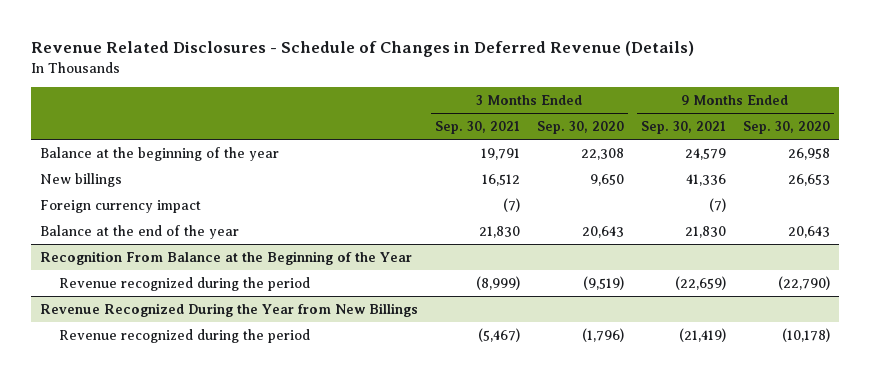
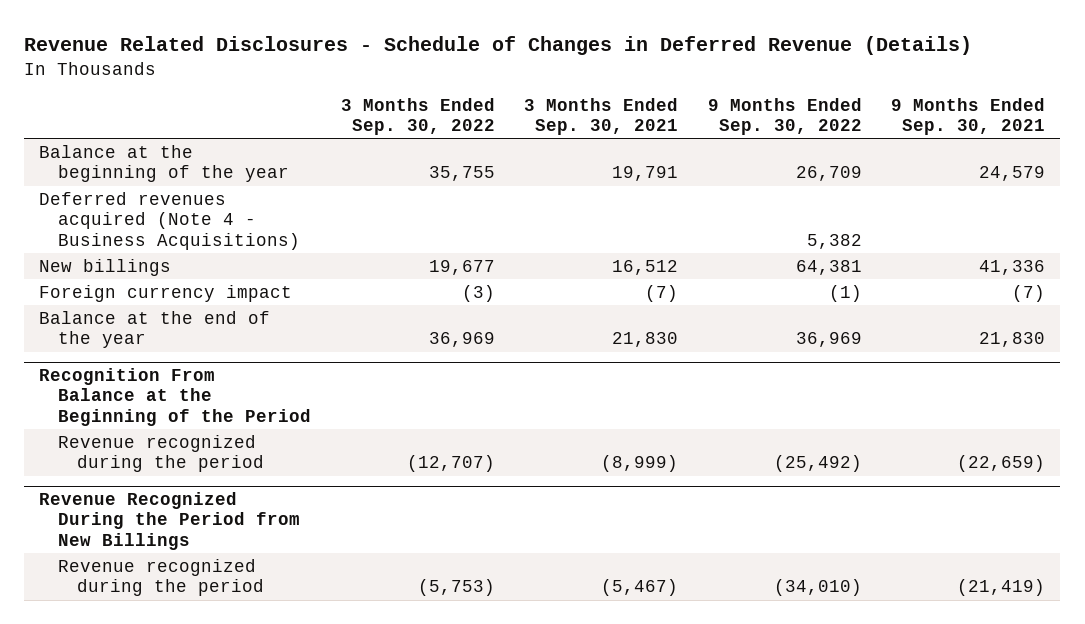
[536,121,624,135] Sep. 30, 2020 -> none
[743,121,831,135] Sep. 30, 2020 -> none
none -> [340,97,495,135] 3 Months Ended Sep. 30, 2022
none -> [707,97,862,135] 9 Months Ended Sep. 30, 2022
none -> [39,191,301,250] Deferred revenues acquired (Note 4 - Business Acquisitions)
[39,251,412,266] Recognition From Balance at the Beginning of the Year -> [39,368,312,426] Recognition From Balance at the Beginning of the Period
[39,303,418,318] Revenue Recognized During the Year from New Billings -> [39,492,301,550] Revenue Recognized During the Period from New Billings

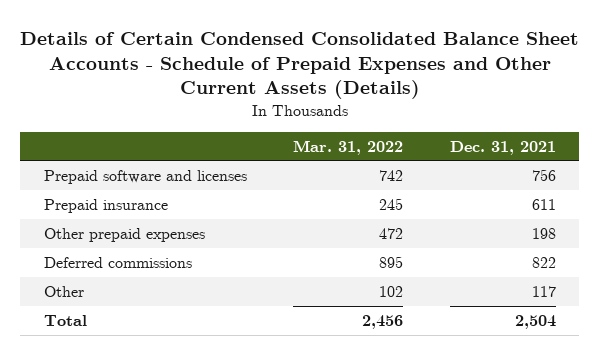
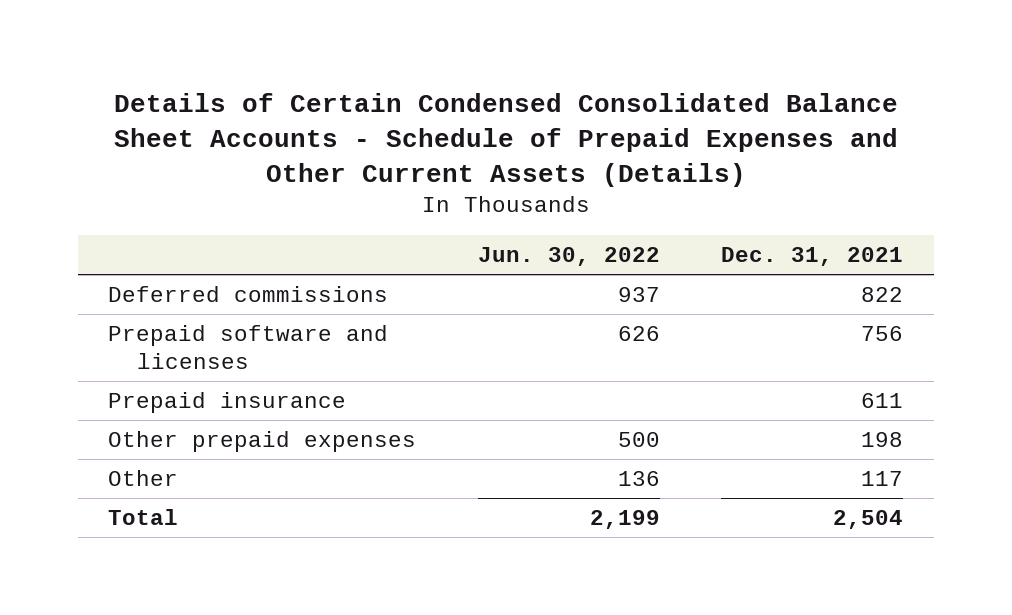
[293,139,404,155] Mar. 31, 2022 -> none
none -> [477,246,660,266] Jun. 30, 2022
[43,256,192,268] Deferred commissions -> [108,286,389,303] Deferred commissions

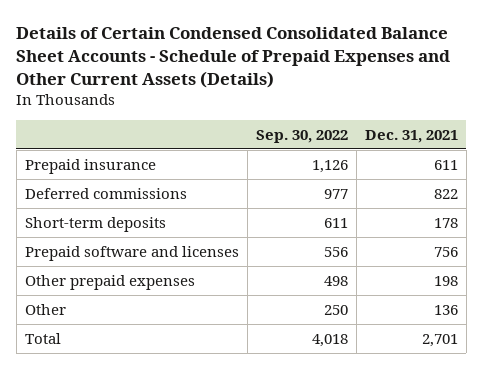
[477,246,660,266] Jun. 30, 2022 -> none
none -> [255,129,348,143] Sep. 30, 2022
[108,392,347,414] Prepaid insurance -> [24,158,156,174] Prepaid insurance
none -> [24,216,166,232] Short-term deposits
[861,471,904,487] 117 -> [433,304,458,315] 136
[833,510,904,530] 2,504 -> [421,333,458,347] 2,701

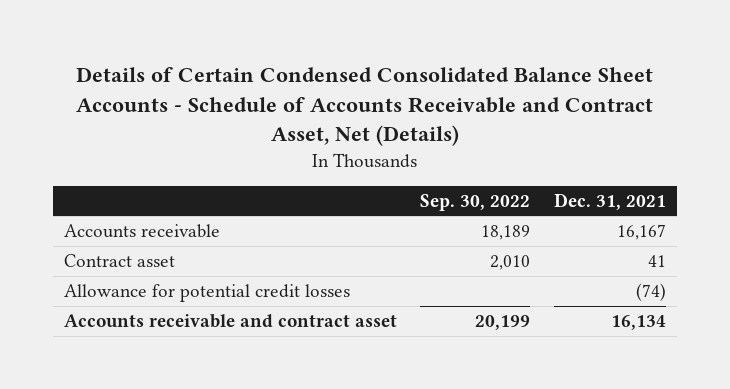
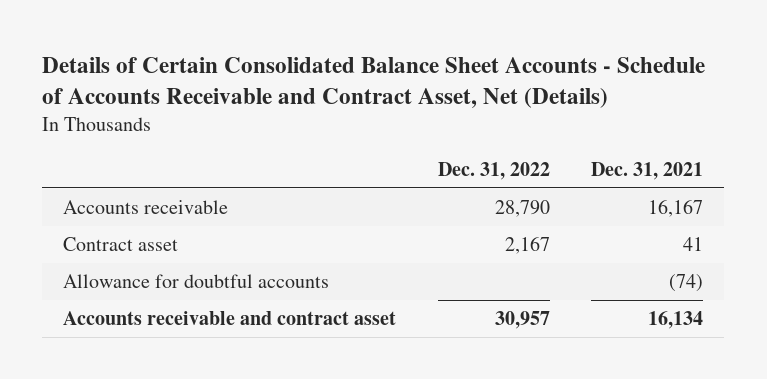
[75,67,653,147] Details of Certain Condensed Consolidated Balance Sheet Accounts - Schedule of Accounts Receivable and Contract Asset, Net (Details) -> [42,57,706,110] Details of Certain Consolidated Balance Sheet Accounts - Schedule of Accounts Receivable and Contract Asset, Net (Details)
[420,193,531,211] Sep. 30, 2022 -> none
none -> [437,162,550,181] Dec. 31, 2022
[64,284,351,303] Allowance for potential credit losses -> [63,274,330,289] Allowance for doubtful accounts

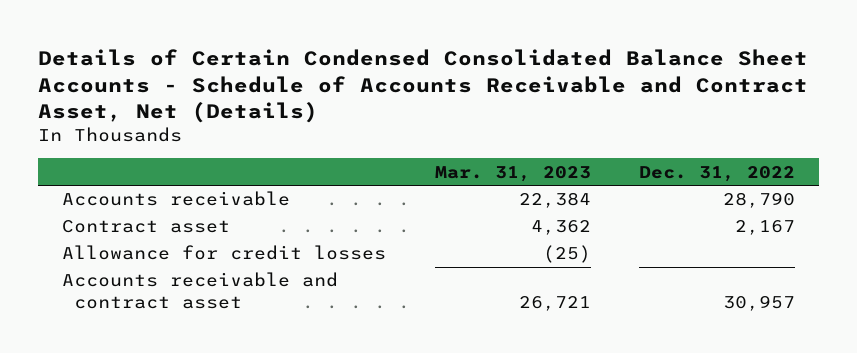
[42,57,706,110] Details of Certain Consolidated Balance Sheet Accounts - Schedule of Accounts Receivable and Contract Asset, Net (Details) -> [38,48,809,124] Details of Certain Condensed Consolidated Balance Sheet Accounts - Schedule of Accounts Receivable and Contract Asset, Net (Details)
[591,162,704,181] Dec. 31, 2021 -> none
none -> [434,165,591,182] Mar. 31, 2023
[63,274,330,289] Allowance for doubtful accounts -> [62,245,387,261] Allowance for credit losses

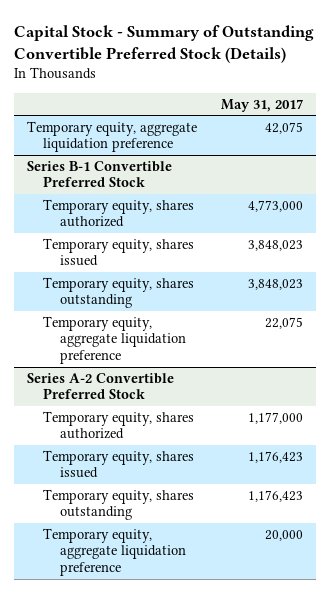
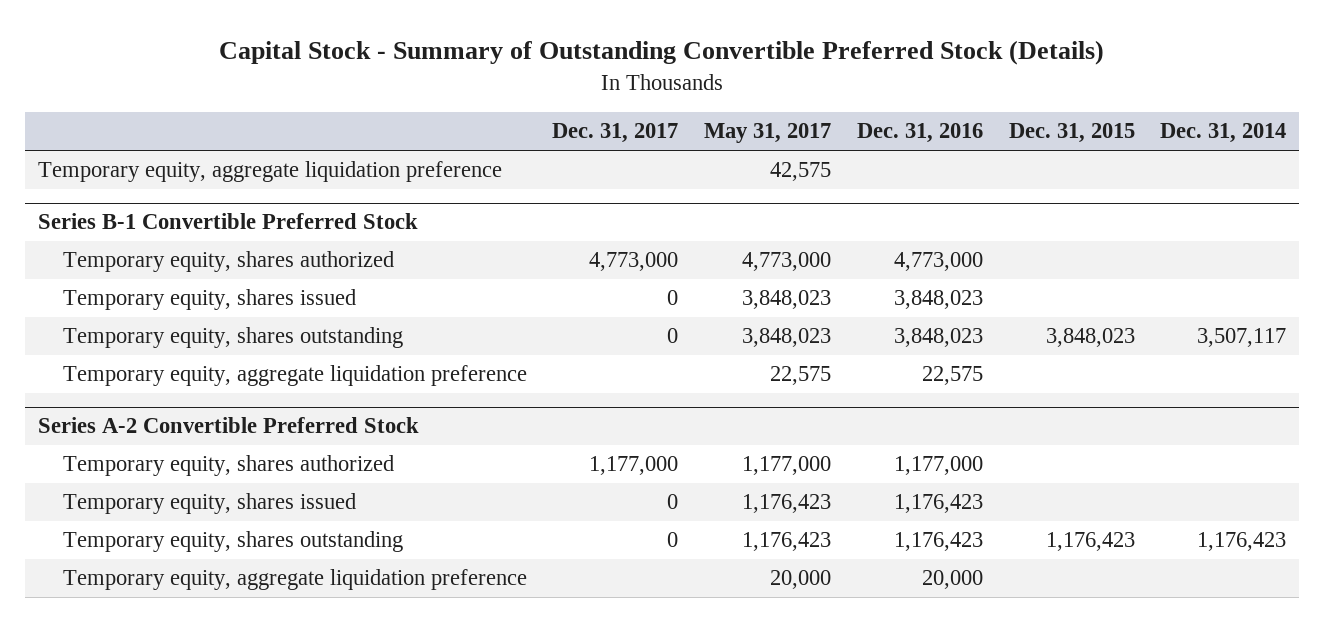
none -> [552,123,679,144] Dec. 31, 2017
none -> [856,123,983,144] Dec. 31, 2016
none -> [1008,123,1135,144] Dec. 31, 2015
none -> [1160,123,1287,144] Dec. 31, 2014
[265,121,304,134] 42,075 -> [770,162,832,182] 42,575
[265,316,304,329] 22,075 -> [770,366,832,386] 22,575

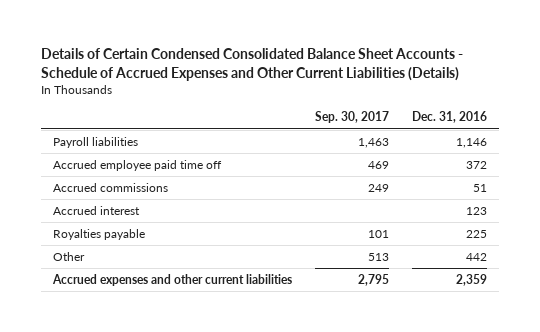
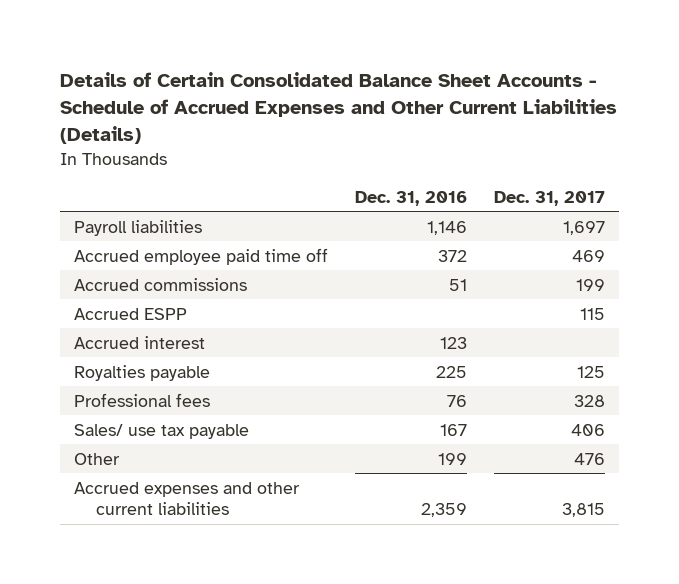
[41,48,464,81] Details of Certain Condensed Consolidated Balance Sheet Accounts - Schedule of Accrued Expenses and Other Current Liabilities (Details) -> [59,71,617,145] Details of Certain Consolidated Balance Sheet Accounts - Schedule of Accrued Expenses and Other Current Liabilities (Details)
[315,111,390,124] Sep. 30, 2017 -> none
none -> [494,190,606,206] Dec. 31, 2017
none -> [73,307,187,320] Accrued ESPP
none -> [73,392,210,407] Professional fees
none -> [73,423,249,439] Sales/ use tax payable
[466,252,488,261] 442 -> [438,452,468,465] 199

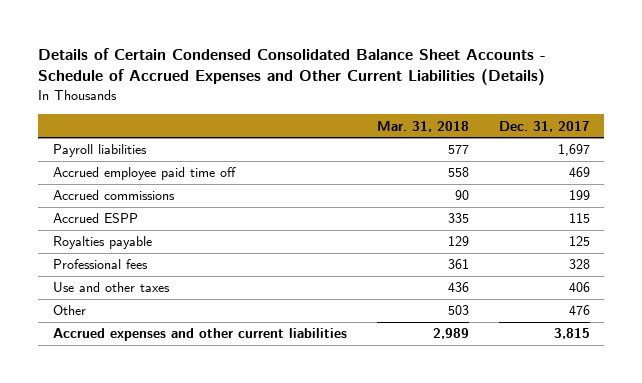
[59,71,617,145] Details of Certain Consolidated Balance Sheet Accounts - Schedule of Accrued Expenses and Other Current Liabilities (Details) -> [37,47,546,86] Details of Certain Condensed Consolidated Balance Sheet Accounts - Schedule of Accrued Expenses and Other Current Liabilities (Details)
[355,190,468,206] Dec. 31, 2016 -> none
none -> [376,120,469,132] Mar. 31, 2018
[73,335,205,349] Accrued interest -> none
[73,423,249,439] Sales/ use tax payable -> none
none -> [52,282,170,293] Use and other taxes

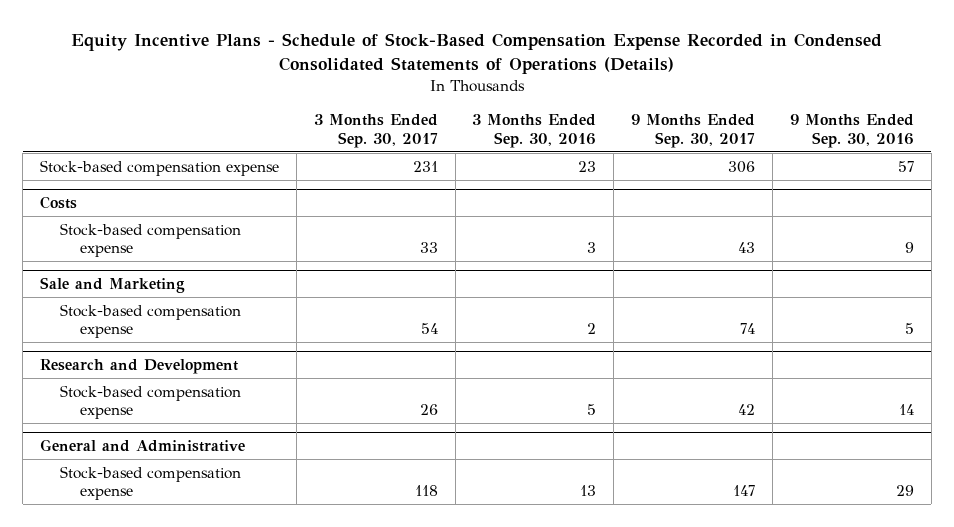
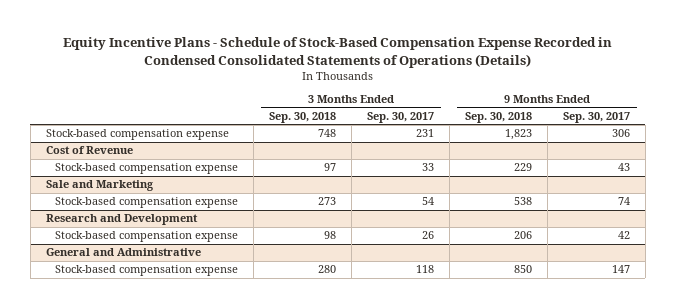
[472,114,597,148] 3 Months Ended Sep. 30, 2016 -> none
[789,114,914,148] 9 Months Ended Sep. 30, 2016 -> none
none -> [268,111,336,123] Sep. 30, 2018
none -> [464,111,532,123] Sep. 30, 2018
[39,195,77,209] Costs -> [45,146,133,155] Cost of Revenue

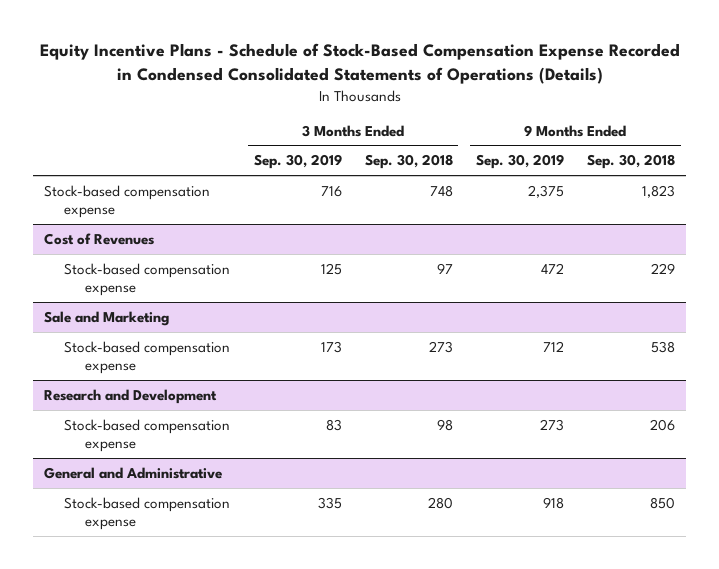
[366,111,434,123] Sep. 30, 2017 -> none
[562,111,630,123] Sep. 30, 2017 -> none
none -> [253,154,342,170] Sep. 30, 2019
none -> [475,154,564,170] Sep. 30, 2019
[45,146,133,155] Cost of Revenue -> [44,232,155,245] Cost of Revenues

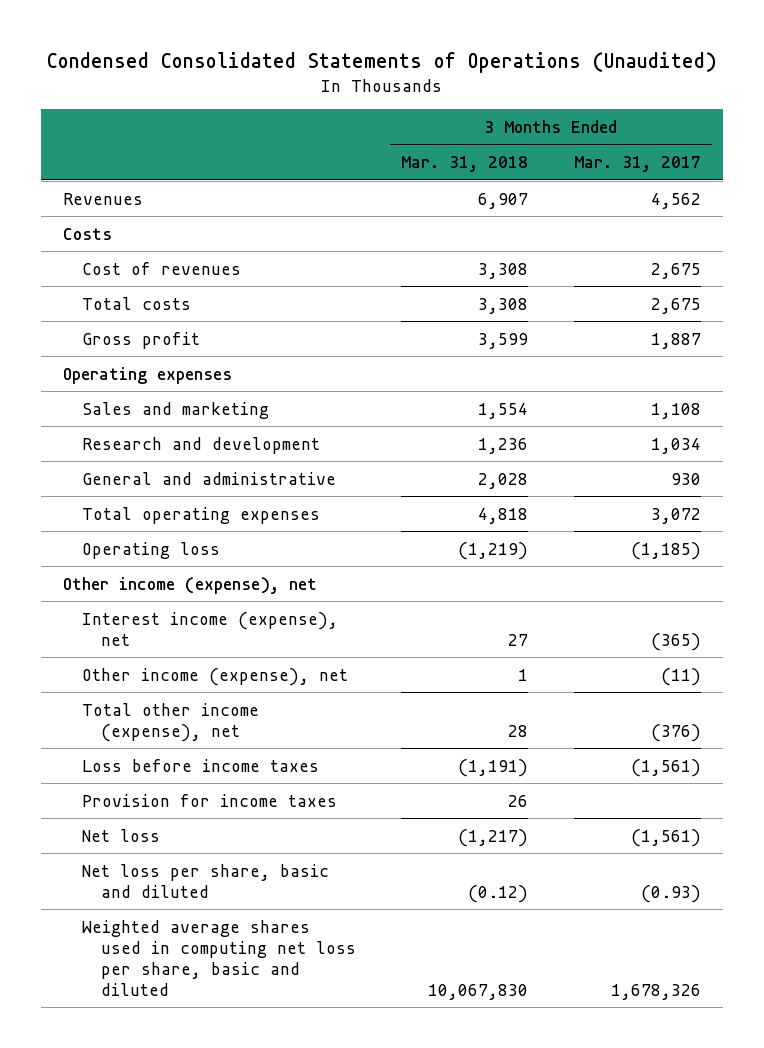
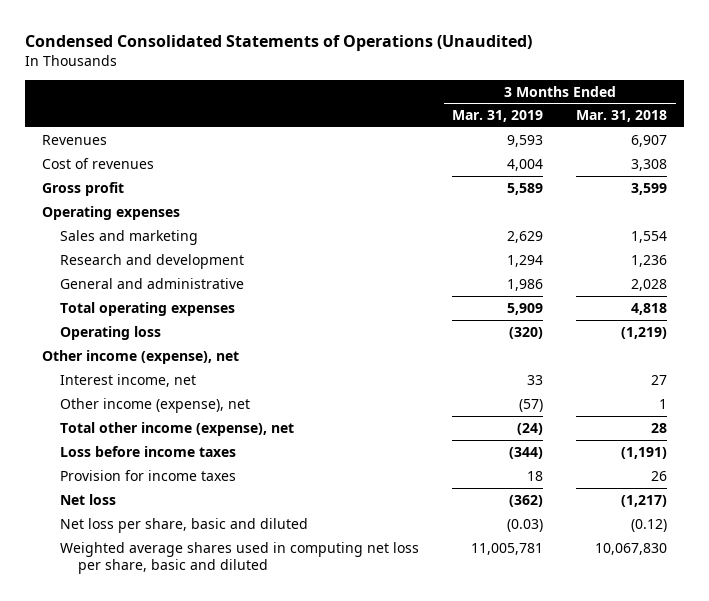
[573,156,701,173] Mar. 31, 2017 -> none
none -> [452,110,544,123] Mar. 31, 2019
[63,227,113,240] Costs -> none
[82,296,192,310] Total costs -> none
[82,611,339,646] Interest income (expense), net -> [60,373,197,387] Interest income, net

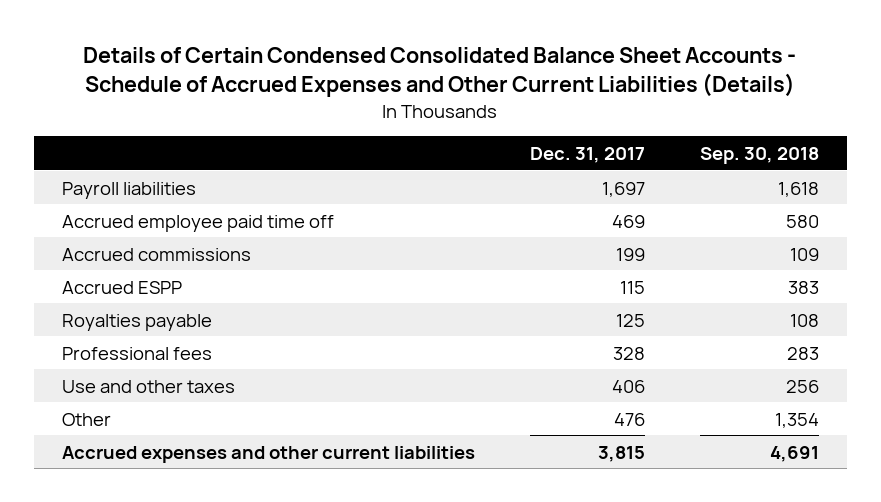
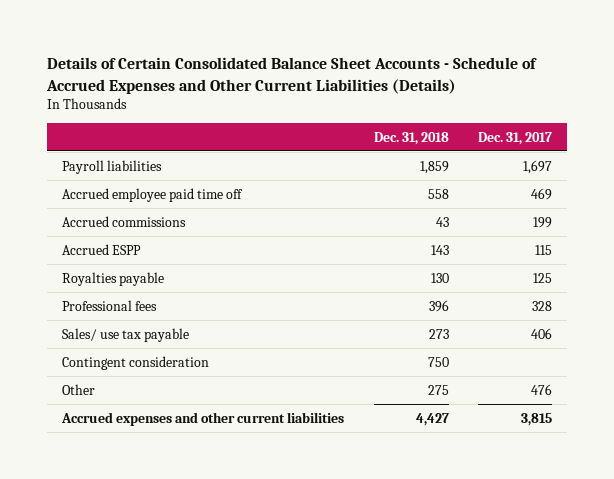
[83,47,797,98] Details of Certain Condensed Consolidated Balance Sheet Accounts - Schedule of Accrued Expenses and Other Current Liabilities (Details) -> [46,56,538,94] Details of Certain Consolidated Balance Sheet Accounts - Schedule of Accrued Expenses and Other Current Liabilities (Details)
[700,146,820,164] Sep. 30, 2018 -> none
none -> [373,131,449,145] Dec. 31, 2018
[61,379,235,393] Use and other taxes -> [61,327,189,342] Sales/ use tax payable
none -> [61,355,209,370] Contingent consideration

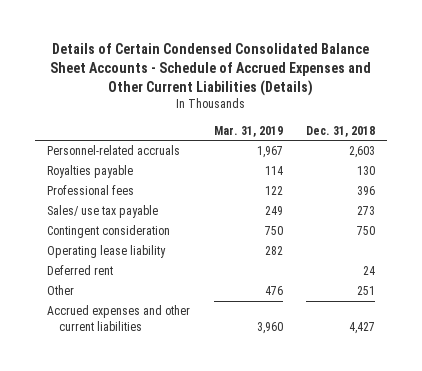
[46,56,538,94] Details of Certain Consolidated Balance Sheet Accounts - Schedule of Accrued Expenses and Other Current Liabilities (Details) -> [50,42,372,96] Details of Certain Condensed Consolidated Balance Sheet Accounts - Schedule of Accrued Expenses and Other Current Liabilities (Details)
[478,131,553,145] Dec. 31, 2017 -> none
none -> [213,125,283,137] Mar. 31, 2019
[61,159,162,174] Payroll liabilities -> none
[61,187,243,202] Accrued employee paid time off -> none
[61,215,186,227] Accrued commissions -> none
[61,243,141,255] Accrued ESPP -> none
none -> [46,145,180,156] Personnel-related accruals
none -> [46,245,166,259] Operating lease liability
none -> [46,265,113,276] Deferred rent
[427,384,449,395] 275 -> [357,286,376,296] 251

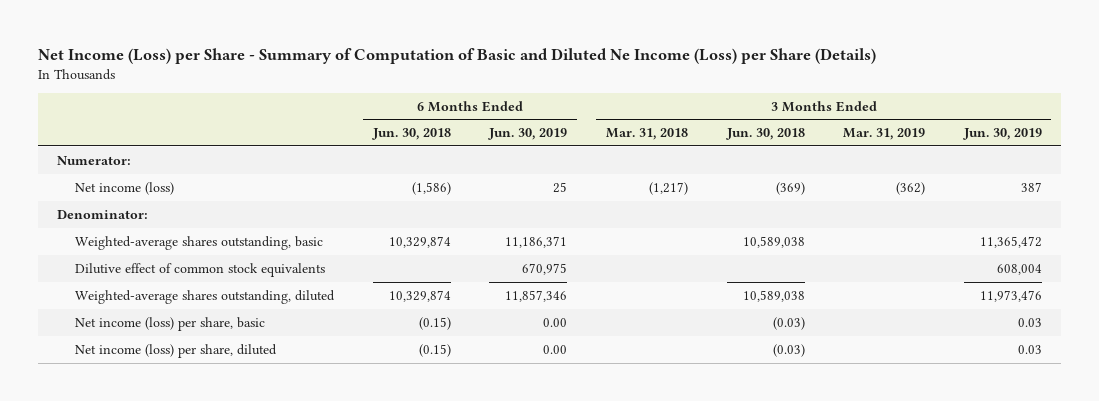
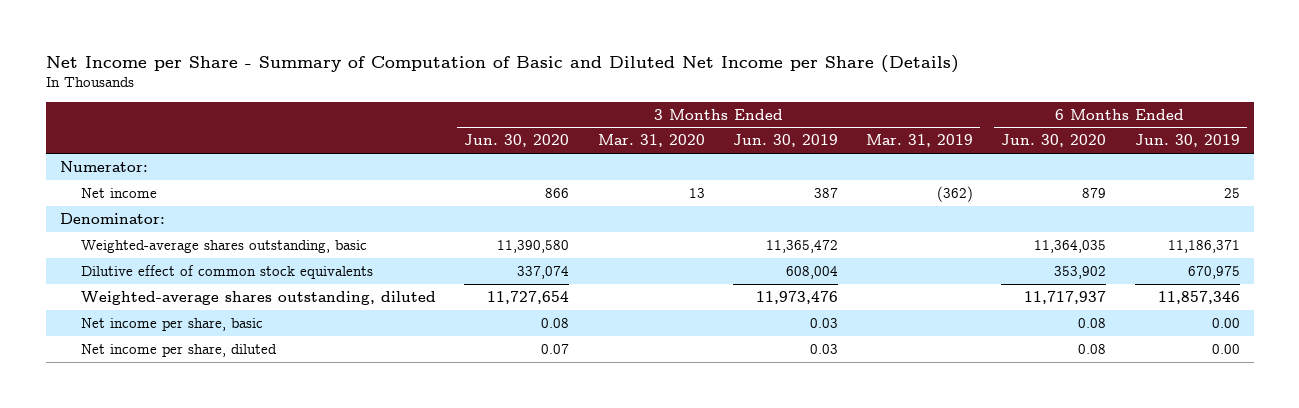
[37,47,876,64] Net Income (Loss) per Share - Summary of Computation of Basic and Diluted Ne Income (Loss) per Share (Details) -> [45,55,959,74] Net Income per Share - Summary of Computation of Basic and Diluted Net Income per Share (Details)
[371,128,451,141] Jun. 30, 2018 -> none
[605,128,688,141] Mar. 31, 2018 -> none
[725,128,805,141] Jun. 30, 2018 -> none
none -> [464,134,570,148] Jun. 30, 2020
none -> [597,134,705,148] Mar. 31, 2020
none -> [1001,134,1107,148] Jun. 30, 2020
[75,181,175,195] Net income (loss) -> [81,187,158,198] Net income
[75,316,266,331] Net income (loss) per share, basic -> [81,317,264,331] Net income per share, basic
[75,343,278,358] Net income (loss) per share, diluted -> [81,343,278,357] Net income per share, diluted

